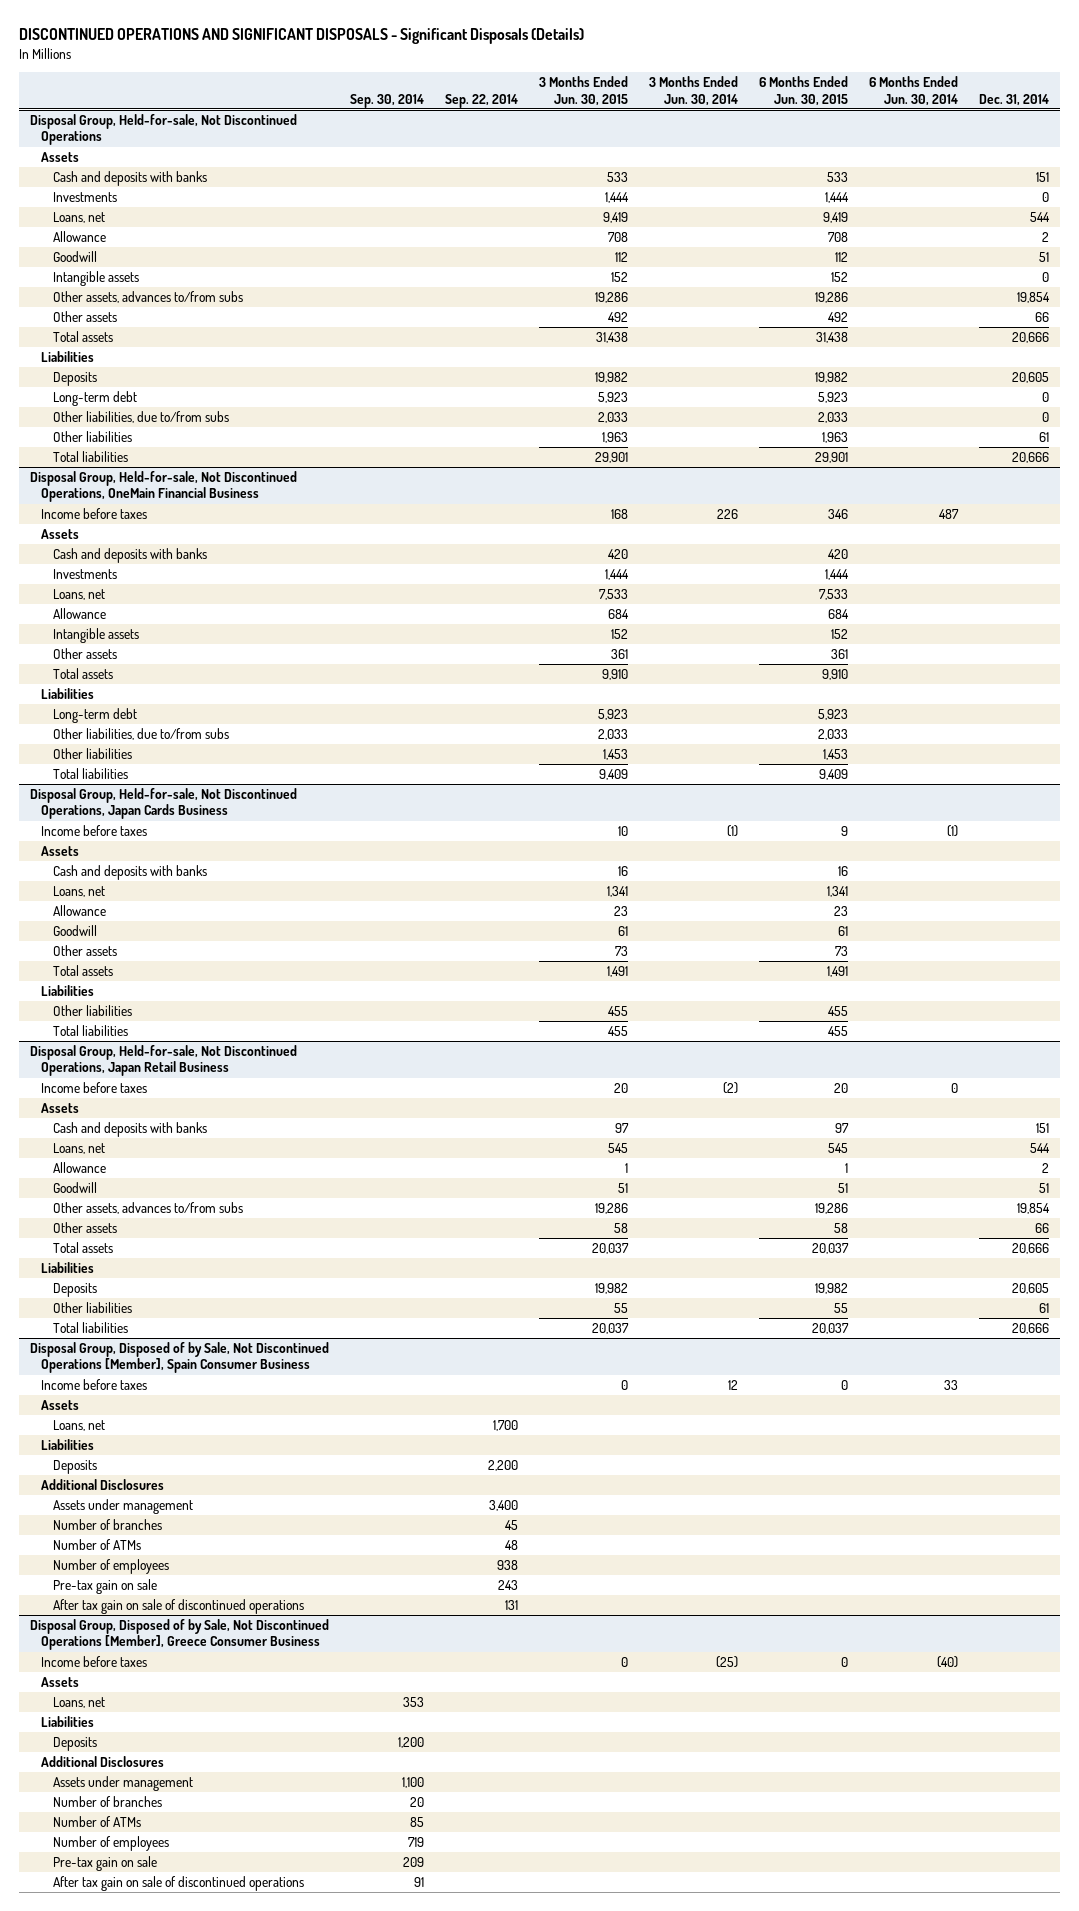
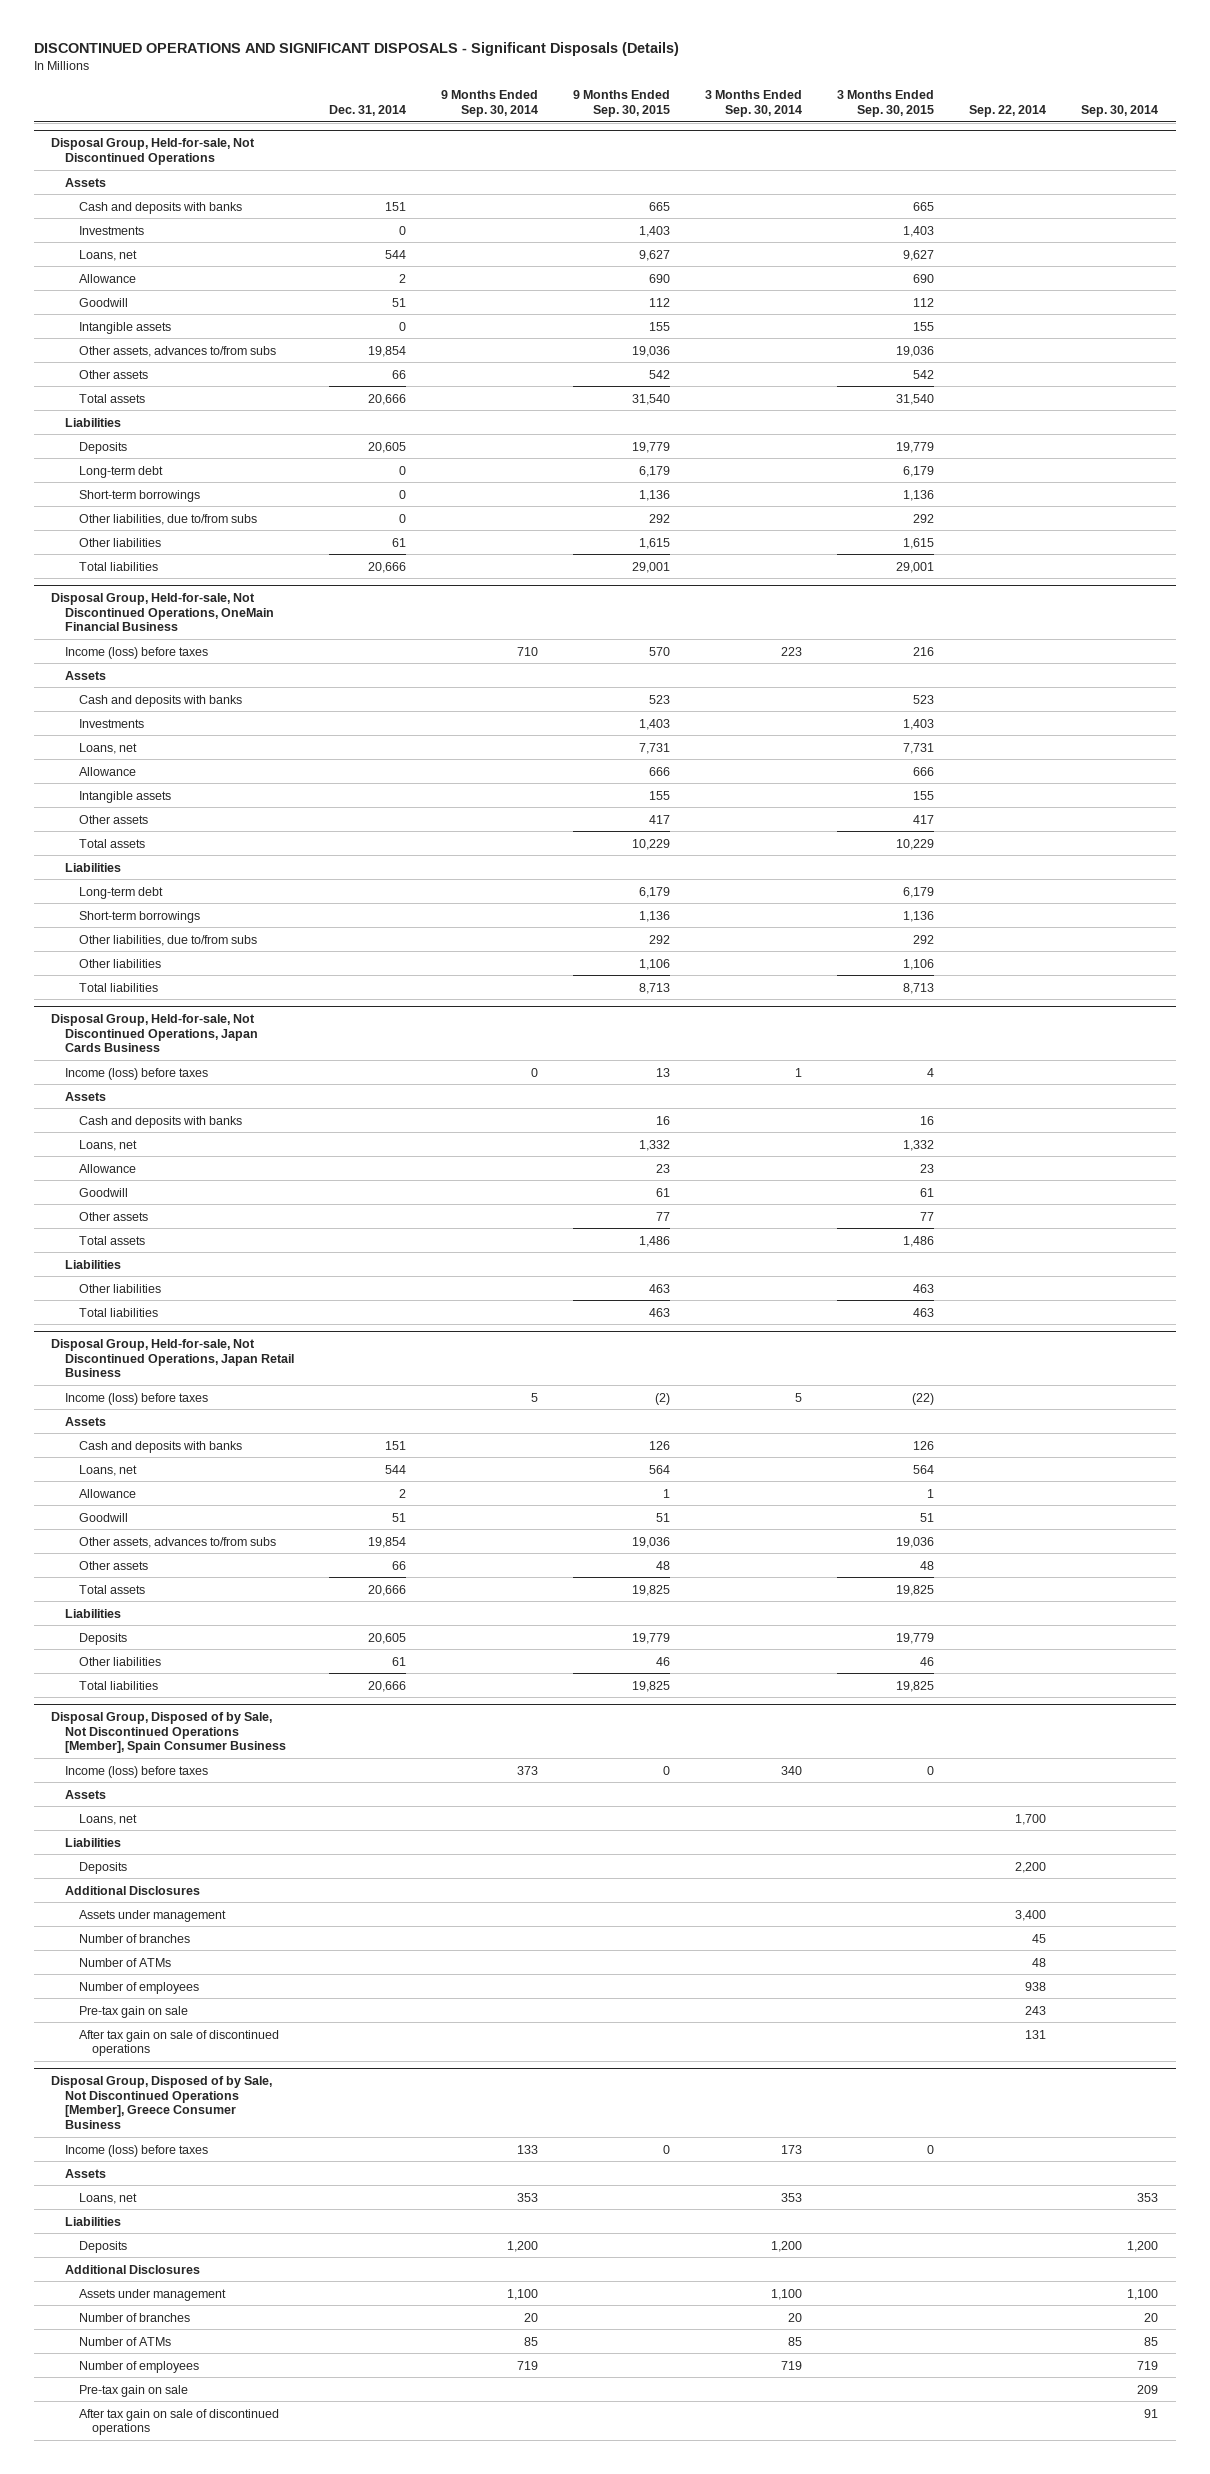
[539,76,629,106] 3 Months Ended Jun. 30, 2015 -> none
[649,76,739,106] 3 Months Ended Jun. 30, 2014 -> none
[759,76,849,106] 6 Months Ended Jun. 30, 2015 -> none
[869,76,959,106] 6 Months Ended Jun. 30, 2014 -> none
none -> [441,90,539,118] 9 Months Ended Sep. 30, 2014
none -> [573,90,671,118] 9 Months Ended Sep. 30, 2015
none -> [705,90,803,118] 3 Months Ended Sep. 30, 2014
none -> [837,90,935,118] 3 Months Ended Sep. 30, 2015
none -> [78,489,200,502] Short-term borrowings
[41,508,148,520] Income before taxes -> [65,646,209,659] Income (loss) before taxes
none -> [78,910,200,923] Short-term borrowings
[41,825,148,837] Income before taxes -> [65,1067,209,1080] Income (loss) before taxes
[41,1082,148,1094] Income before taxes -> [65,1392,209,1405] Income (loss) before taxes
[41,1379,148,1391] Income before taxes -> [65,1765,209,1778] Income (loss) before taxes
[41,1656,148,1668] Income before taxes -> [65,2144,209,2157] Income (loss) before taxes

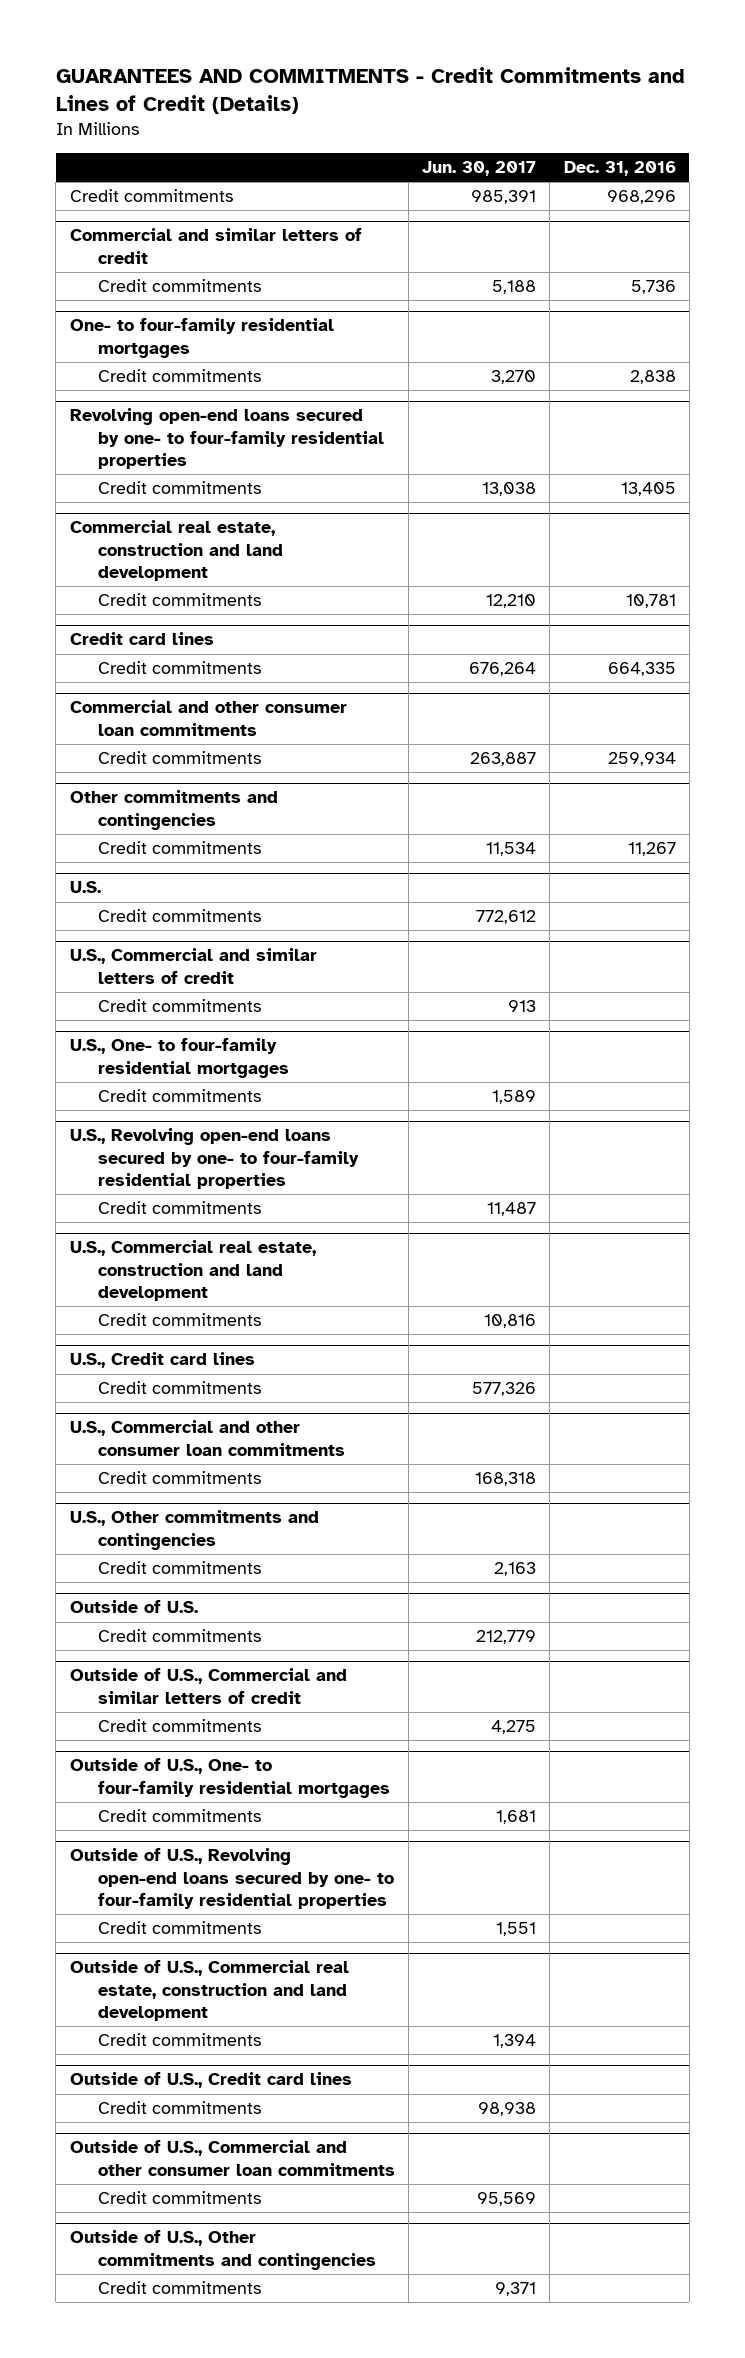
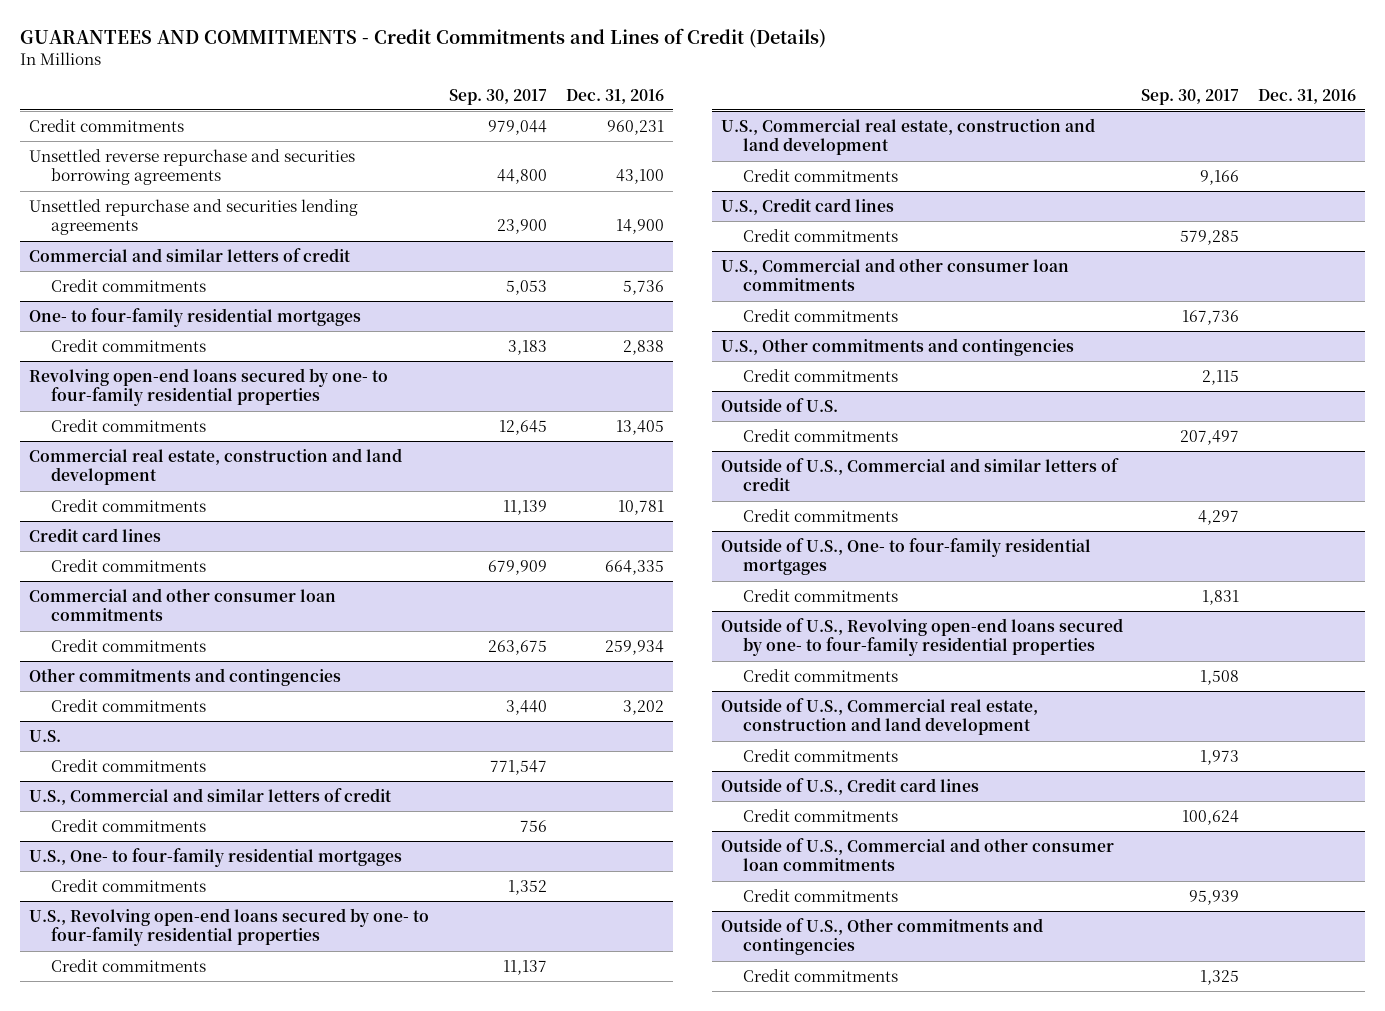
[422,160,537,176] Jun. 30, 2017 -> none
none -> [449,88,548,105] Sep. 30, 2017
[606,190,676,205] 968,296 -> [606,119,664,135] 960,231
none -> [28,148,355,186] Unsettled reverse repurchase and securities borrowing agreements
none -> [28,198,358,236] Unsettled repurchase and securities lending agreements
[627,842,676,857] 11,267 -> [622,699,664,715] 3,202

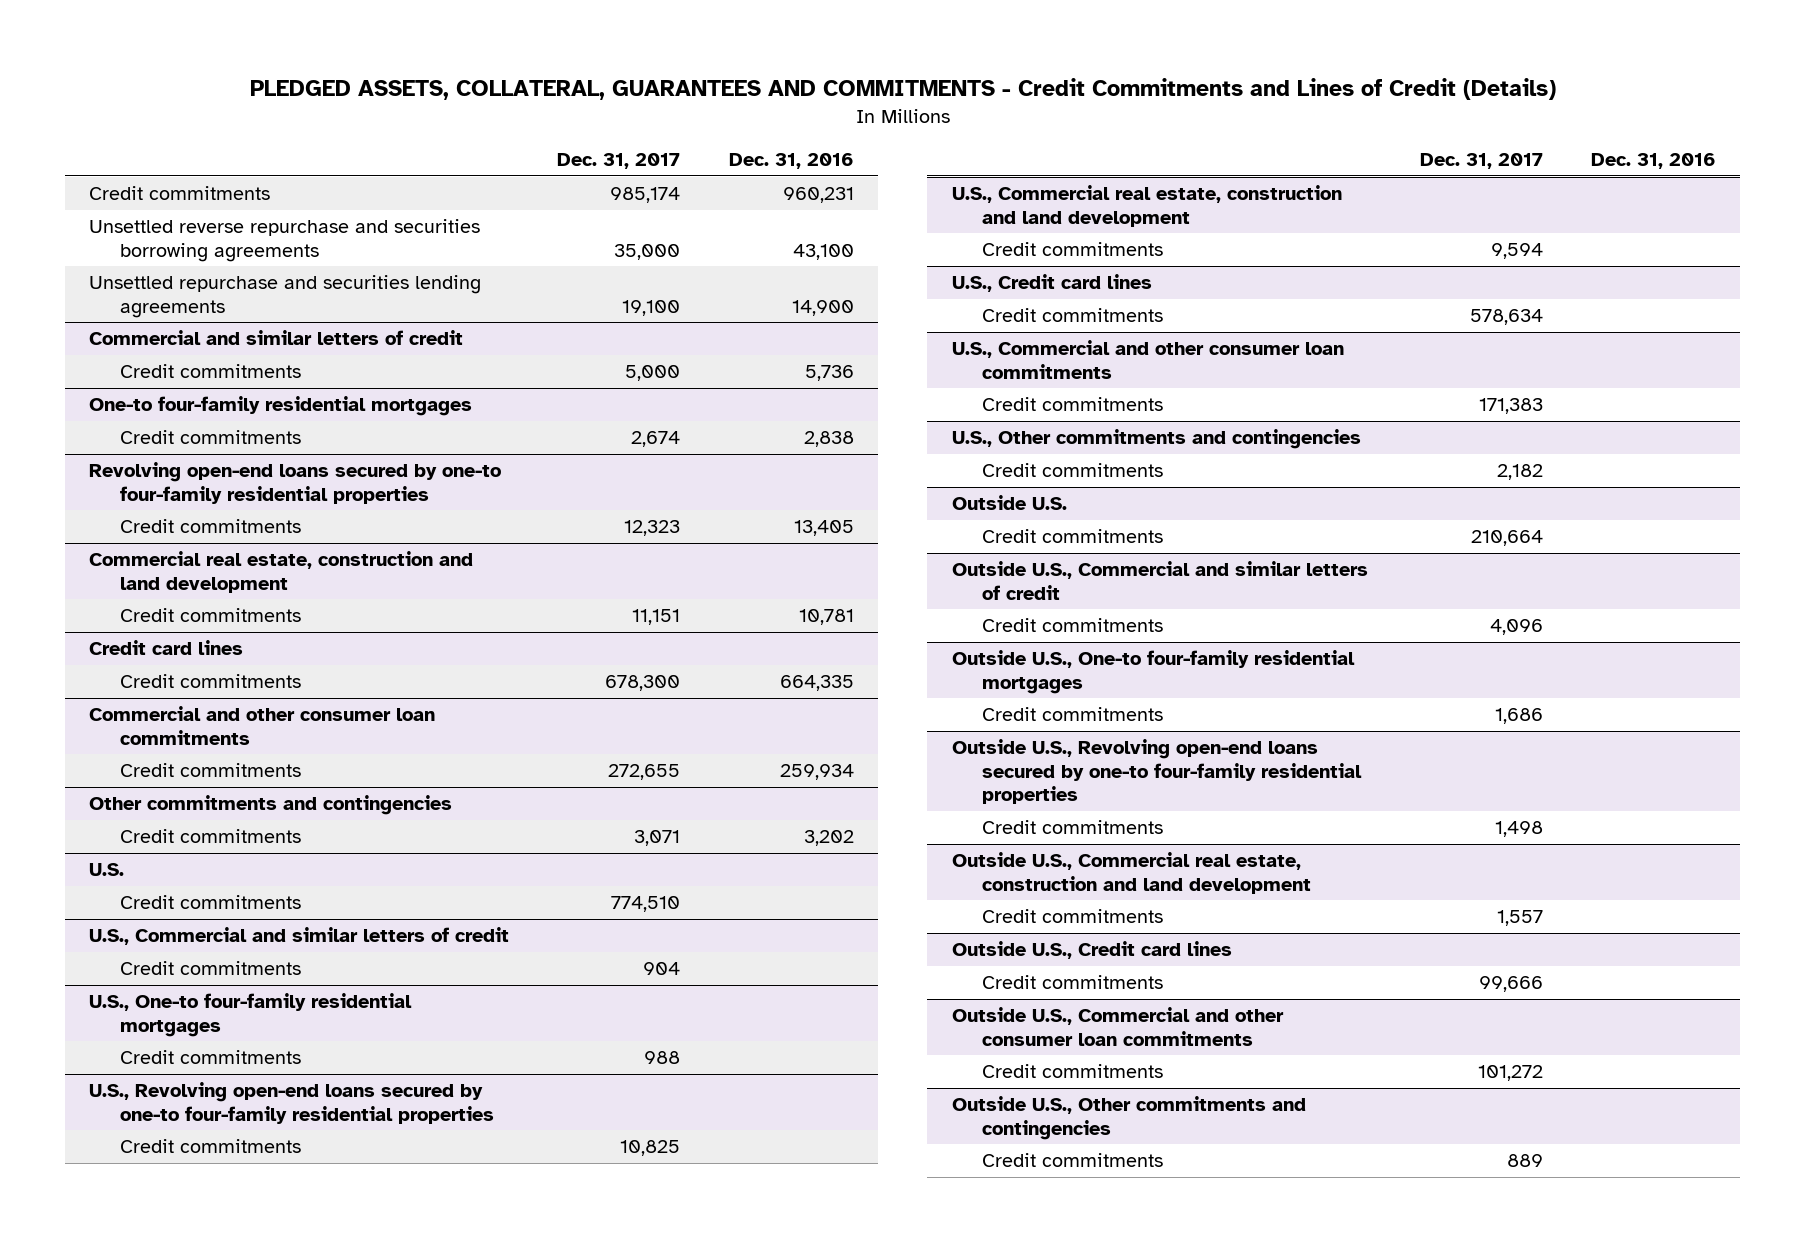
[19,27,826,48] GUARANTEES AND COMMITMENTS - Credit Commitments and Lines of Credit (Details) -> [249,78,1556,101] PLEDGED ASSETS, COLLATERAL, GUARANTEES AND COMMITMENTS - Credit Commitments and Lines of Credit (Details)
[449,88,548,105] Sep. 30, 2017 -> none
none -> [557,152,681,169] Dec. 31, 2017
[28,307,361,327] One- to four-family residential mortgages -> [89,396,473,417] One-to four-family residential mortgages
[28,367,388,407] Revolving open-end loans secured by one- to four-family residential properties -> [89,462,502,504] Revolving open-end loans secured by one-to four-family residential properties
[28,847,402,867] U.S., One- to four-family residential mortgages -> [89,993,413,1037] U.S., One-to four-family residential mortgages
[28,907,429,947] U.S., Revolving open-end loans secured by one- to four-family residential properties -> [89,1082,495,1124] U.S., Revolving open-end loans secured by one-to four-family residential properties
[720,397,838,412] Outside of U.S. -> none
[743,428,899,442] Credit commitments -> none
none -> [951,495,1067,511] Outside U.S.
none -> [982,529,1164,544] Credit commitments
[720,457,1119,492] Outside of U.S., Commercial and similar letters of credit -> [951,561,1368,600] Outside U.S., Commercial and similar letters of credit
[720,537,1091,576] Outside of U.S., One- to four-family residential mortgages -> [951,650,1355,694] Outside U.S., One-to four-family residential mortgages
[720,617,1123,657] Outside of U.S., Revolving open-end loans secured by one- to four-family residential properties -> [951,739,1363,805] Outside U.S., Revolving open-end loans secured by one-to four-family residential properties
[720,697,1038,736] Outside of U.S., Commercial real estate, construction and land development -> [951,852,1312,894] Outside U.S., Commercial real estate, construction and land development
[720,777,979,795] Outside of U.S., Credit card lines -> [951,941,1232,960] Outside U.S., Credit card lines
[720,837,1114,872] Outside of U.S., Commercial and other consumer loan commitments -> [951,1007,1284,1046] Outside U.S., Commercial and other consumer loan commitments
[720,917,1043,956] Outside of U.S., Other commitments and contingencies -> [951,1096,1306,1140] Outside U.S., Other commitments and contingencies

